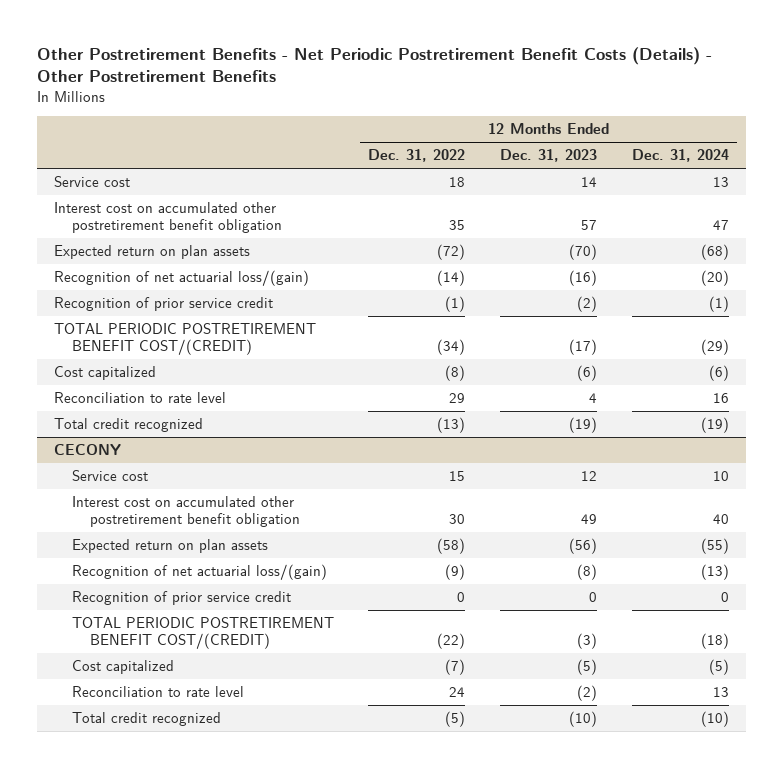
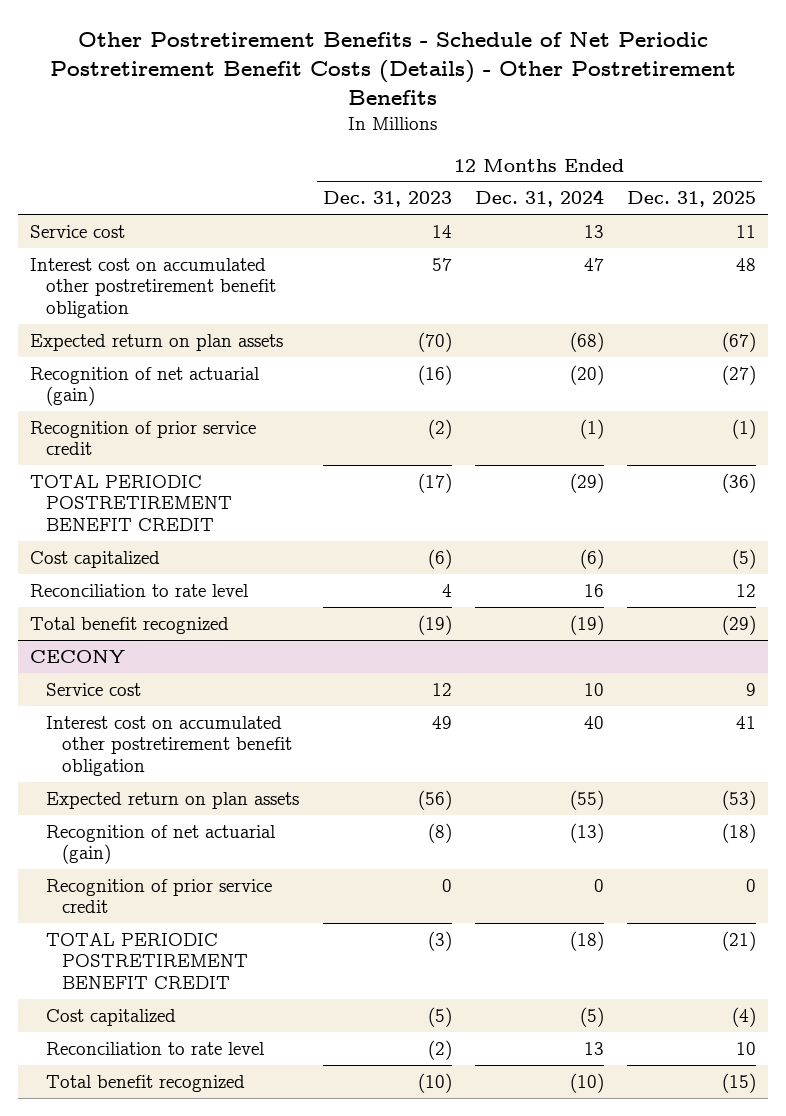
[37,46,713,83] Other Postretirement Benefits - Net Periodic Postretirement Benefit Costs (Details) - Other Postretirement Benefits -> [50,31,737,105] Other Postretirement Benefits - Schedule of Net Periodic Postretirement Benefit Costs (Details) - Other Postretirement Benefits
[368,149,466,163] Dec. 31, 2022 -> none
none -> [627,191,757,208] Dec. 31, 2025
[54,270,310,287] Recognition of net actuarial loss/(gain) -> [29,366,260,407] Recognition of net actuarial (gain)
[54,323,317,355] TOTAL PERIODIC POSTRETIREMENT BENEFIT COST/(CREDIT) -> [29,474,233,531] TOTAL PERIODIC POSTRETIREMENT BENEFIT CREDIT
[54,418,204,433] Total credit recognized -> [29,616,229,634] Total benefit recognized
[71,564,327,581] Recognition of net actuarial loss/(gain) -> [46,824,277,865] Recognition of net actuarial (gain)
[71,617,334,649] TOTAL PERIODIC POSTRETIREMENT BENEFIT COST/(CREDIT) -> [46,932,249,989] TOTAL PERIODIC POSTRETIREMENT BENEFIT CREDIT
[71,712,221,727] Total credit recognized -> [46,1074,246,1092] Total benefit recognized

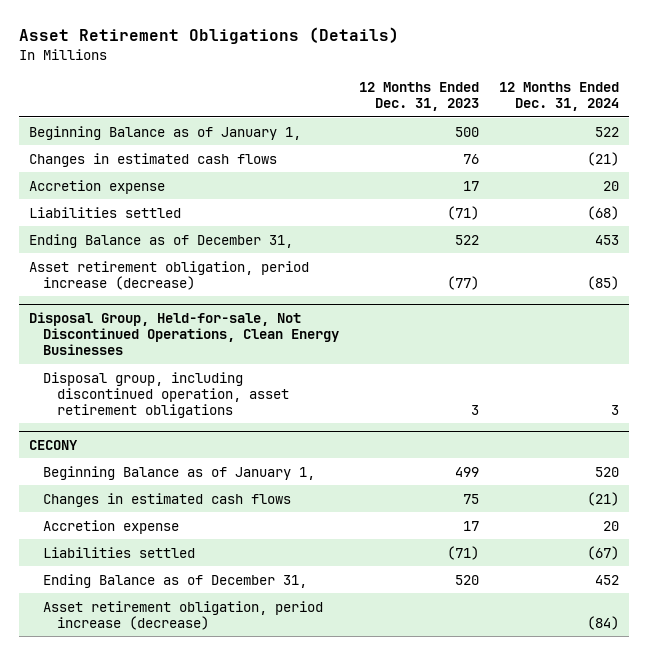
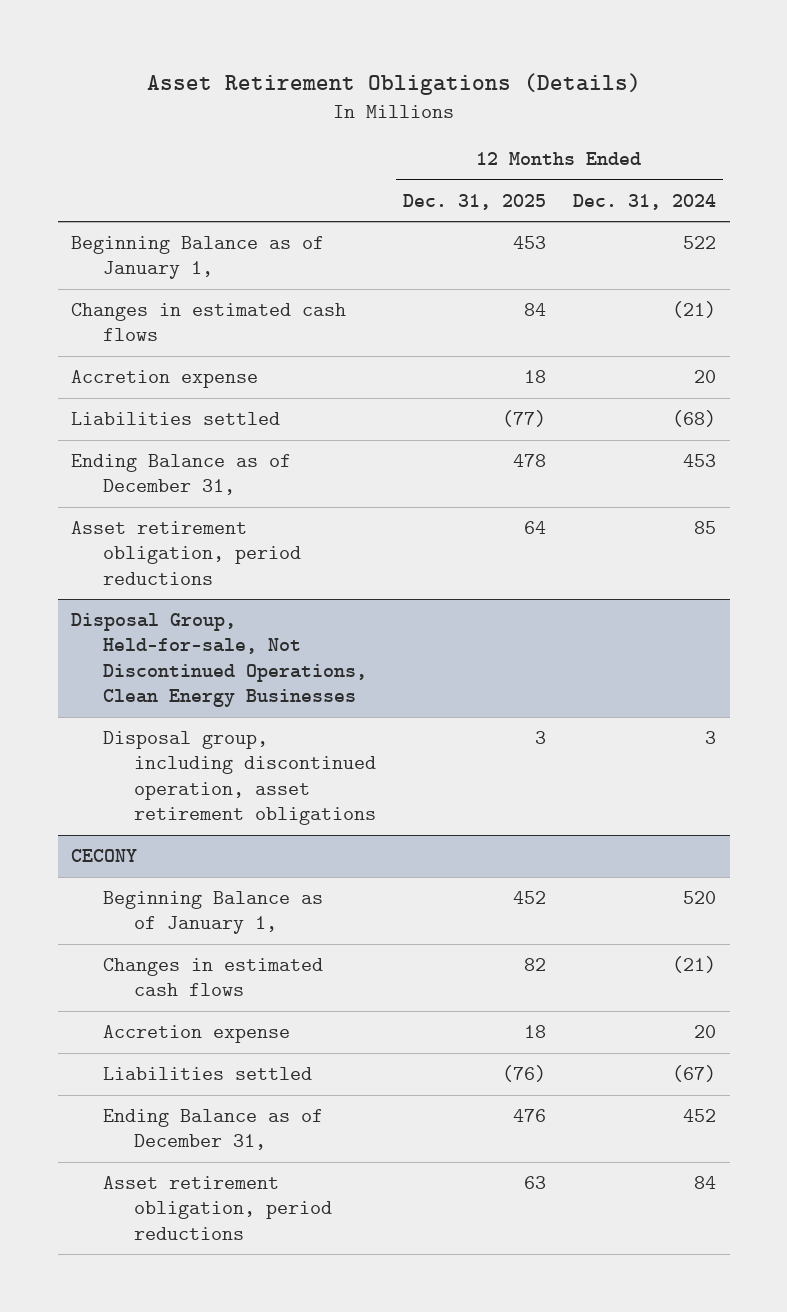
[359,82,480,112] 12 Months Ended Dec. 31, 2023 -> none
none -> [402,193,546,210] Dec. 31, 2025
[29,260,310,290] Asset retirement obligation, period increase (decrease) -> [71,521,301,585] Asset retirement obligation, period reductions
[587,275,620,290] (85) -> [694,521,717,535] 85
[43,600,324,630] Asset retirement obligation, period increase (decrease) -> [102,1176,332,1240] Asset retirement obligation, period reductions
[587,615,620,630] (84) -> [694,1176,717,1190] 84

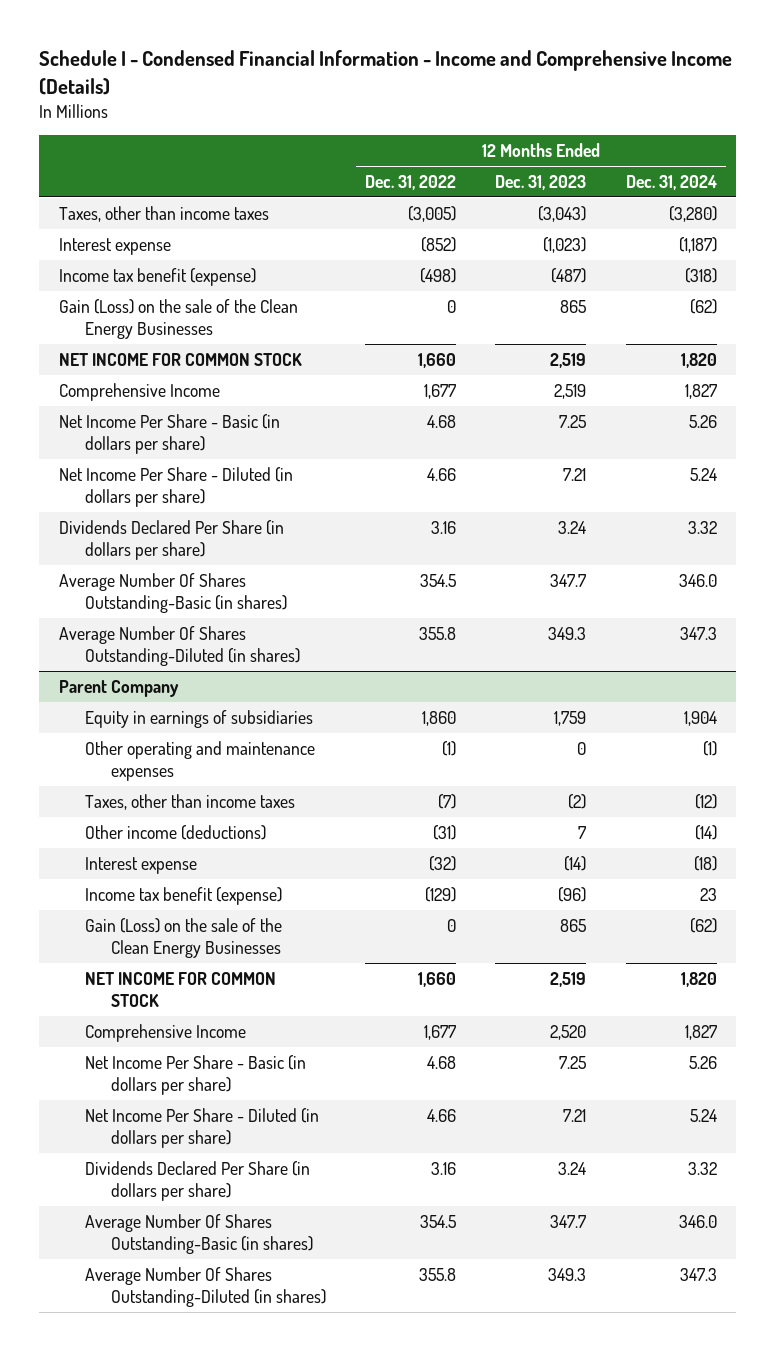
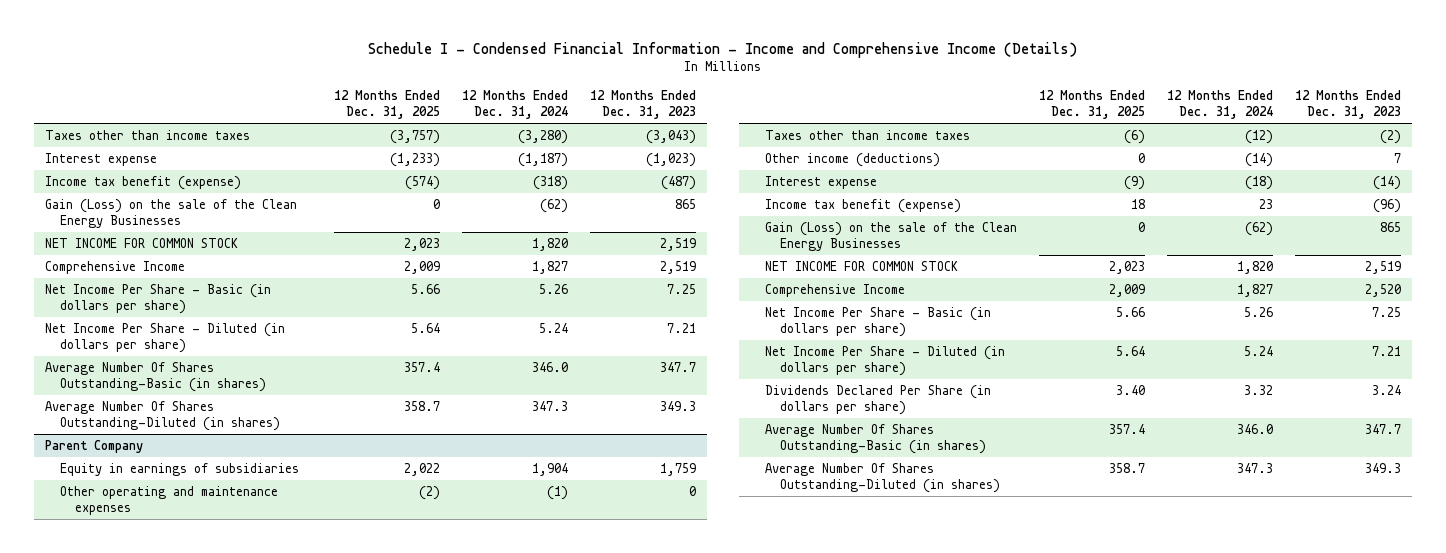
[365,175,457,191] Dec. 31, 2022 -> none
none -> [334,90,441,119] 12 Months Ended Dec. 31, 2025
[58,205,269,222] Taxes, other than income taxes -> [45,130,251,141] Taxes other than income taxes
[58,519,284,561] Dividends Declared Per Share (in dollars per share) -> none
[84,793,295,810] Taxes, other than income taxes -> [764,130,970,141] Taxes other than income taxes

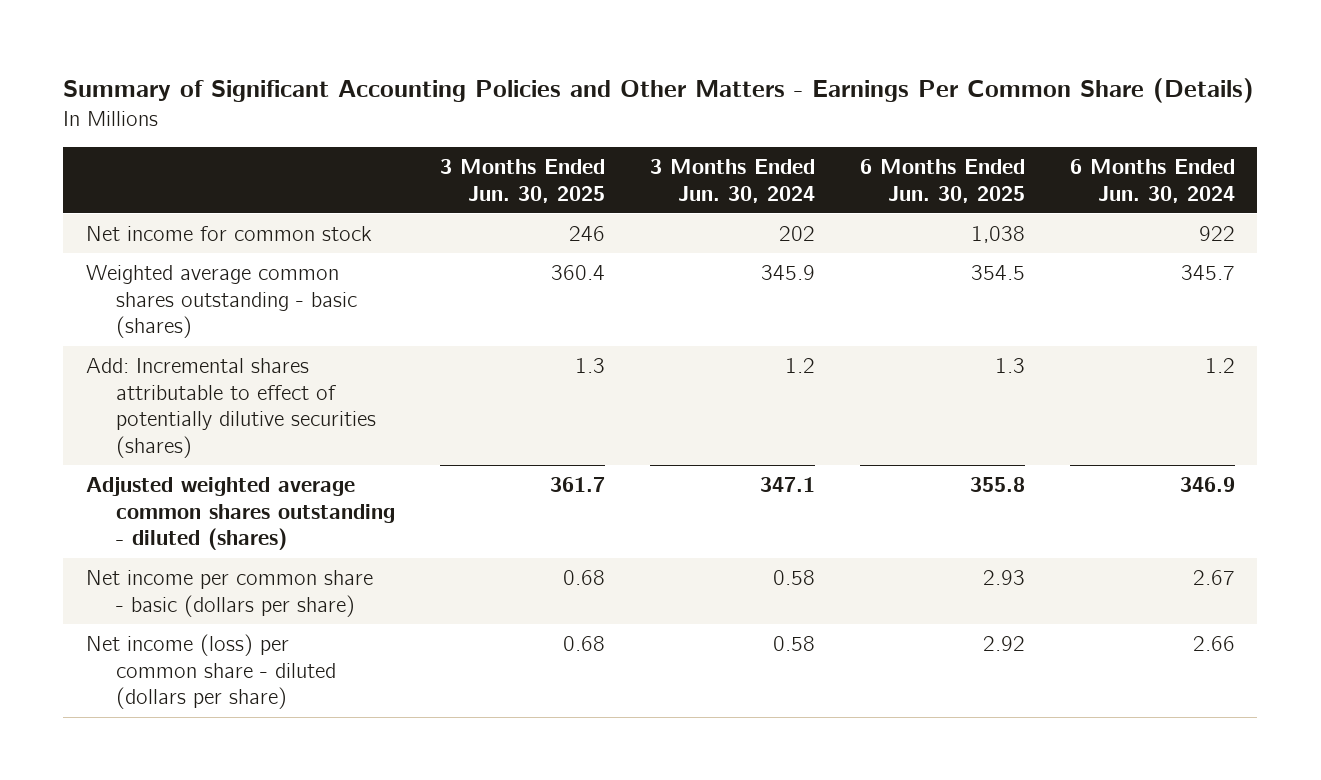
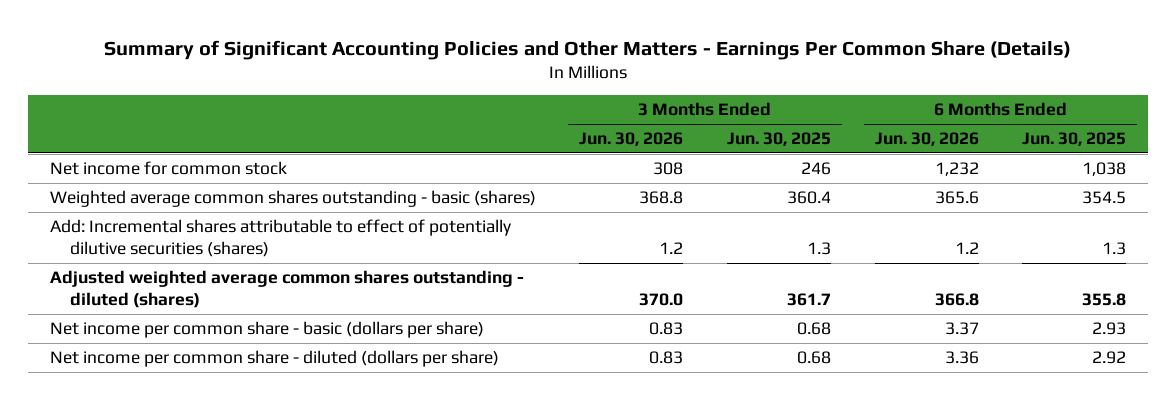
[649,158,815,203] 3 Months Ended Jun. 30, 2024 -> none
[1069,158,1235,203] 6 Months Ended Jun. 30, 2024 -> none
none -> [579,132,684,147] Jun. 30, 2026
none -> [874,132,979,147] Jun. 30, 2026
[85,633,336,710] Net income (loss) per common share - diluted (dollars per share) -> [49,350,499,368] Net income per common share - diluted (dollars per share)

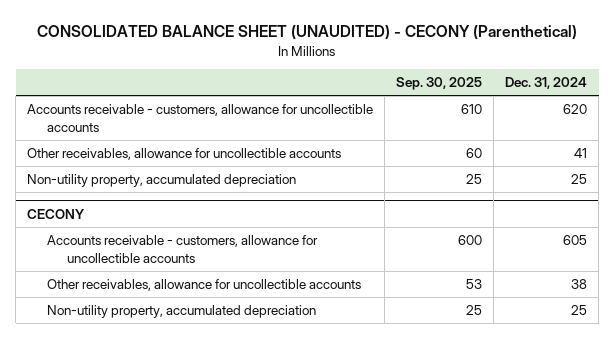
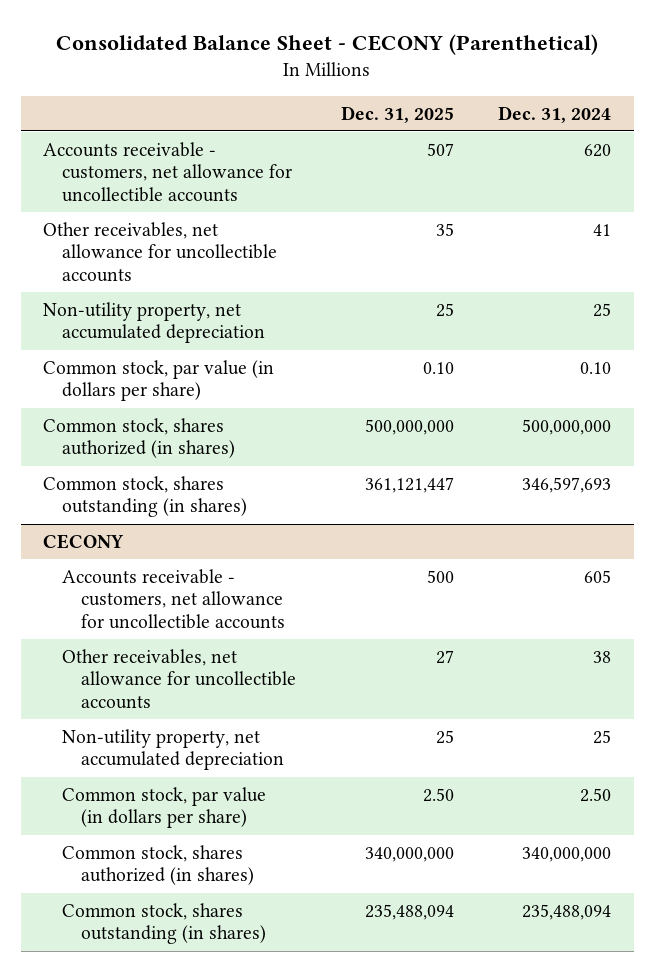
[37,25,578,41] CONSOLIDATED BALANCE SHEET (UNAUDITED) - CECONY (Parenthetical) -> [56,34,599,56] Consolidated Balance Sheet - CECONY (Parenthetical)
[396,77,483,91] Sep. 30, 2025 -> none
none -> [340,105,454,123] Dec. 31, 2025
[27,104,374,132] Accounts receivable - customers, allowance for uncollectible accounts -> [42,141,292,203] Accounts receivable - customers, net allowance for uncollectible accounts
[27,148,342,161] Other receivables, allowance for uncollectible accounts -> [42,221,277,283] Other receivables, net allowance for uncollectible accounts
[27,174,297,188] Non-utility property, accumulated depreciation -> [42,301,265,344] Non-utility property, net accumulated depreciation
none -> [42,359,274,402] Common stock, par value (in dollars per share)
none -> [42,417,235,459] Common stock, shares authorized (in shares)
none -> [42,475,247,518] Common stock, shares outstanding (in shares)
[47,235,319,263] Accounts receivable - customers, allowance for uncollectible accounts -> [61,568,286,630] Accounts receivable - customers, net allowance for uncollectible accounts
[47,279,362,292] Other receivables, allowance for uncollectible accounts -> [61,648,297,710] Other receivables, net allowance for uncollectible accounts
[47,305,317,319] Non-utility property, accumulated depreciation -> [61,728,285,771] Non-utility property, net accumulated depreciation
none -> [61,786,266,829] Common stock, par value (in dollars per share)
none -> [61,844,255,886] Common stock, shares authorized (in shares)
none -> [61,902,267,945] Common stock, shares outstanding (in shares)

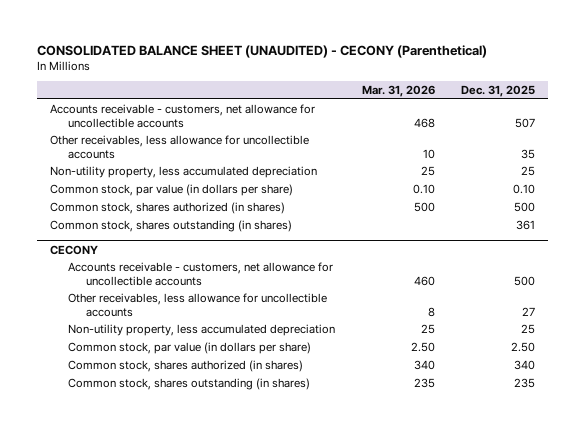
[56,34,599,56] Consolidated Balance Sheet - CECONY (Parenthetical) -> [37,44,488,58] CONSOLIDATED BALANCE SHEET (UNAUDITED) - CECONY (Parenthetical)
[498,105,612,123] Dec. 31, 2024 -> none
none -> [361,84,435,97] Mar. 31, 2026
[42,221,277,283] Other receivables, net allowance for uncollectible accounts -> [50,134,310,159] Other receivables, less allowance for uncollectible accounts
[42,301,265,344] Non-utility property, net accumulated depreciation -> [50,165,318,178] Non-utility property, less accumulated depreciation
[364,418,454,435] 500,000,000 -> [514,201,536,212] 500
[364,476,454,493] 361,121,447 -> [516,219,536,230] 361
[61,648,297,710] Other receivables, net allowance for uncollectible accounts -> [68,292,328,317] Other receivables, less allowance for uncollectible accounts
[61,728,285,771] Non-utility property, net accumulated depreciation -> [68,323,336,336] Non-utility property, less accumulated depreciation
[364,846,454,862] 340,000,000 -> [514,359,536,370] 340
[364,903,454,920] 235,488,094 -> [514,377,536,388] 235

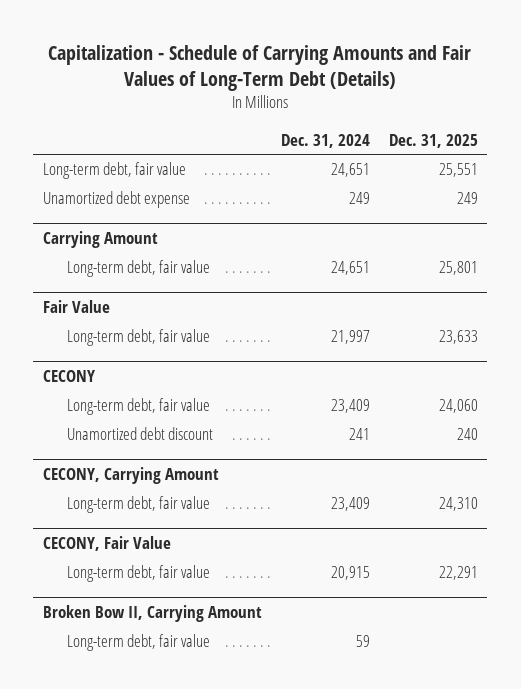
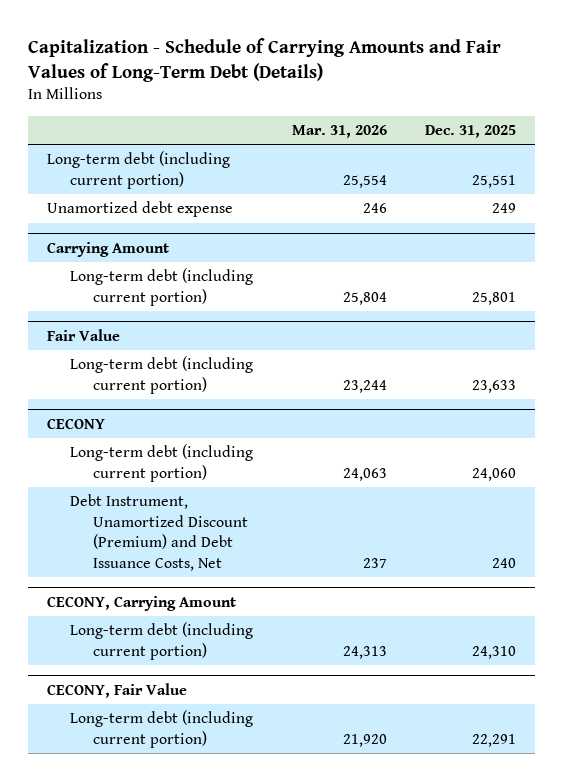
[280,133,370,148] Dec. 31, 2024 -> none
none -> [291,124,387,138] Mar. 31, 2026
[42,162,186,180] Long-term debt, fair value -> [47,151,231,189] Long-term debt (including current portion)
[67,260,211,278] Long-term debt, fair value -> [69,268,253,306] Long-term debt (including current portion)
[67,329,211,347] Long-term debt, fair value -> [69,356,253,394] Long-term debt (including current portion)
[67,398,211,416] Long-term debt, fair value -> [69,444,253,482] Long-term debt (including current portion)
[67,427,214,441] Unamortized debt discount -> [69,494,248,571] Debt Instrument, Unamortized Discount (Premium) and Debt Issuance Costs, Net
[67,496,211,514] Long-term debt, fair value -> [69,622,253,660] Long-term debt (including current portion)
[42,605,262,623] Broken Bow II, Carrying Amount -> none
[67,634,211,652] Long-term debt, fair value -> none
[67,565,211,583] Long-term debt, fair value -> [69,710,253,748] Long-term debt (including current portion)

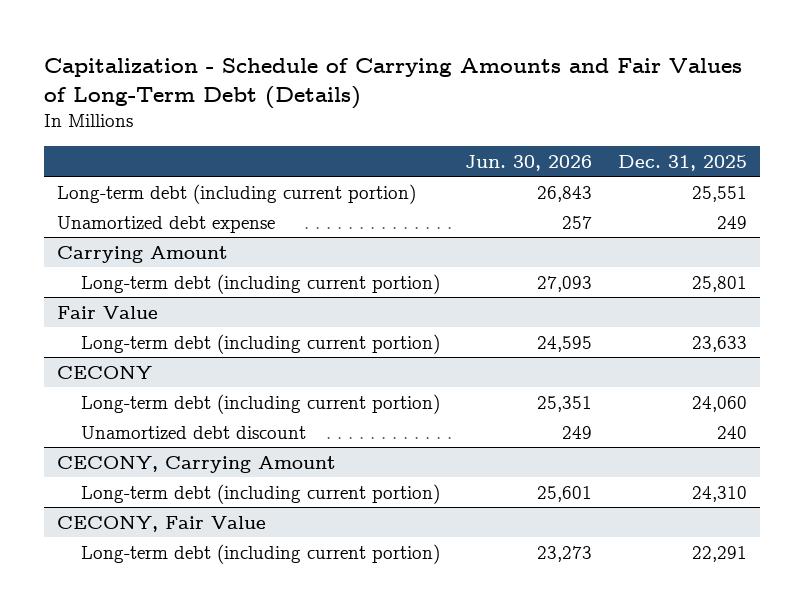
[291,124,387,138] Mar. 31, 2026 -> none
none -> [465,154,593,171] Jun. 30, 2026
[69,494,248,571] Debt Instrument, Unamortized Discount (Premium) and Debt Issuance Costs, Net -> [80,425,306,439] Unamortized debt discount

